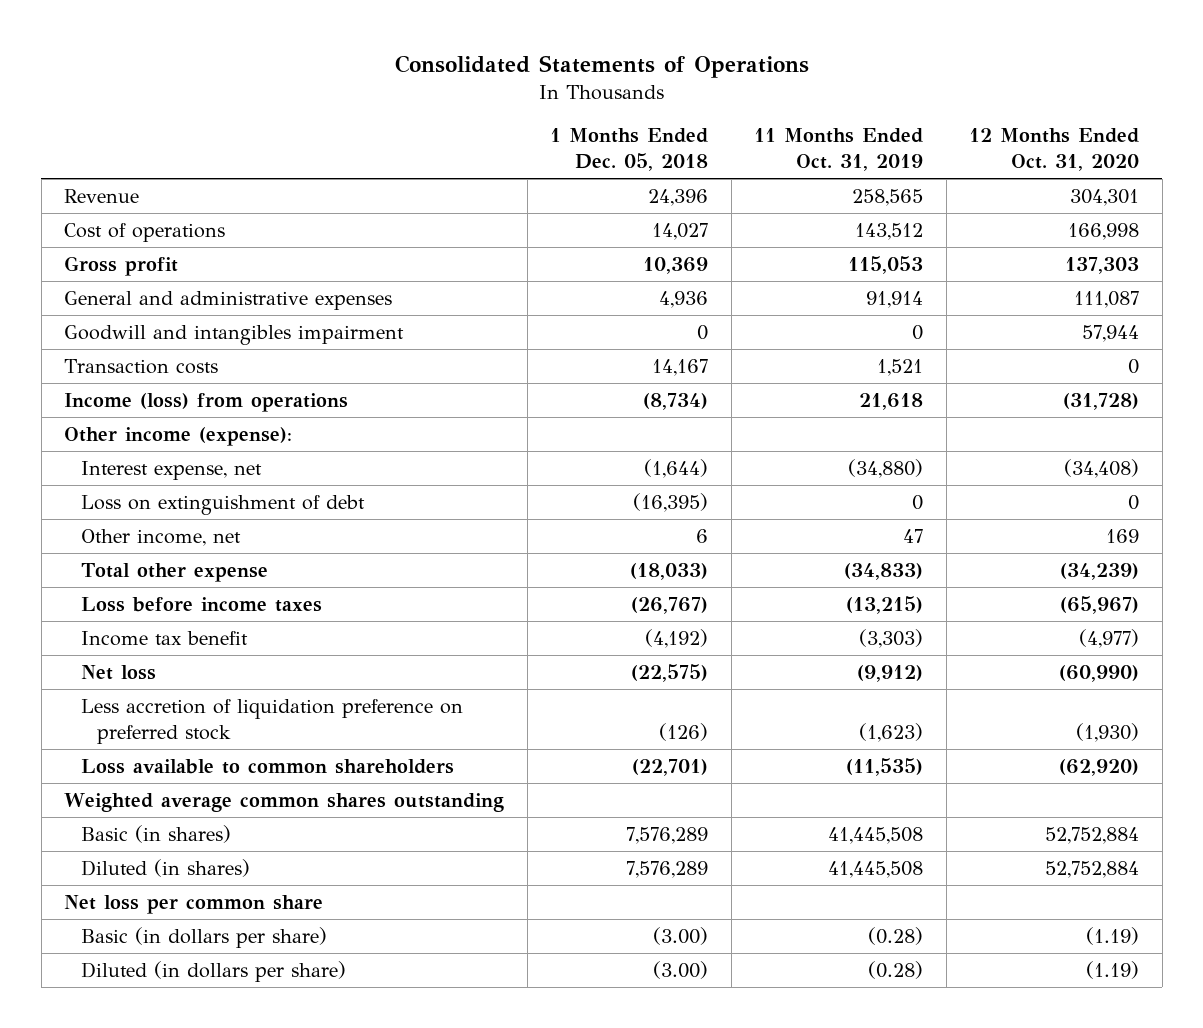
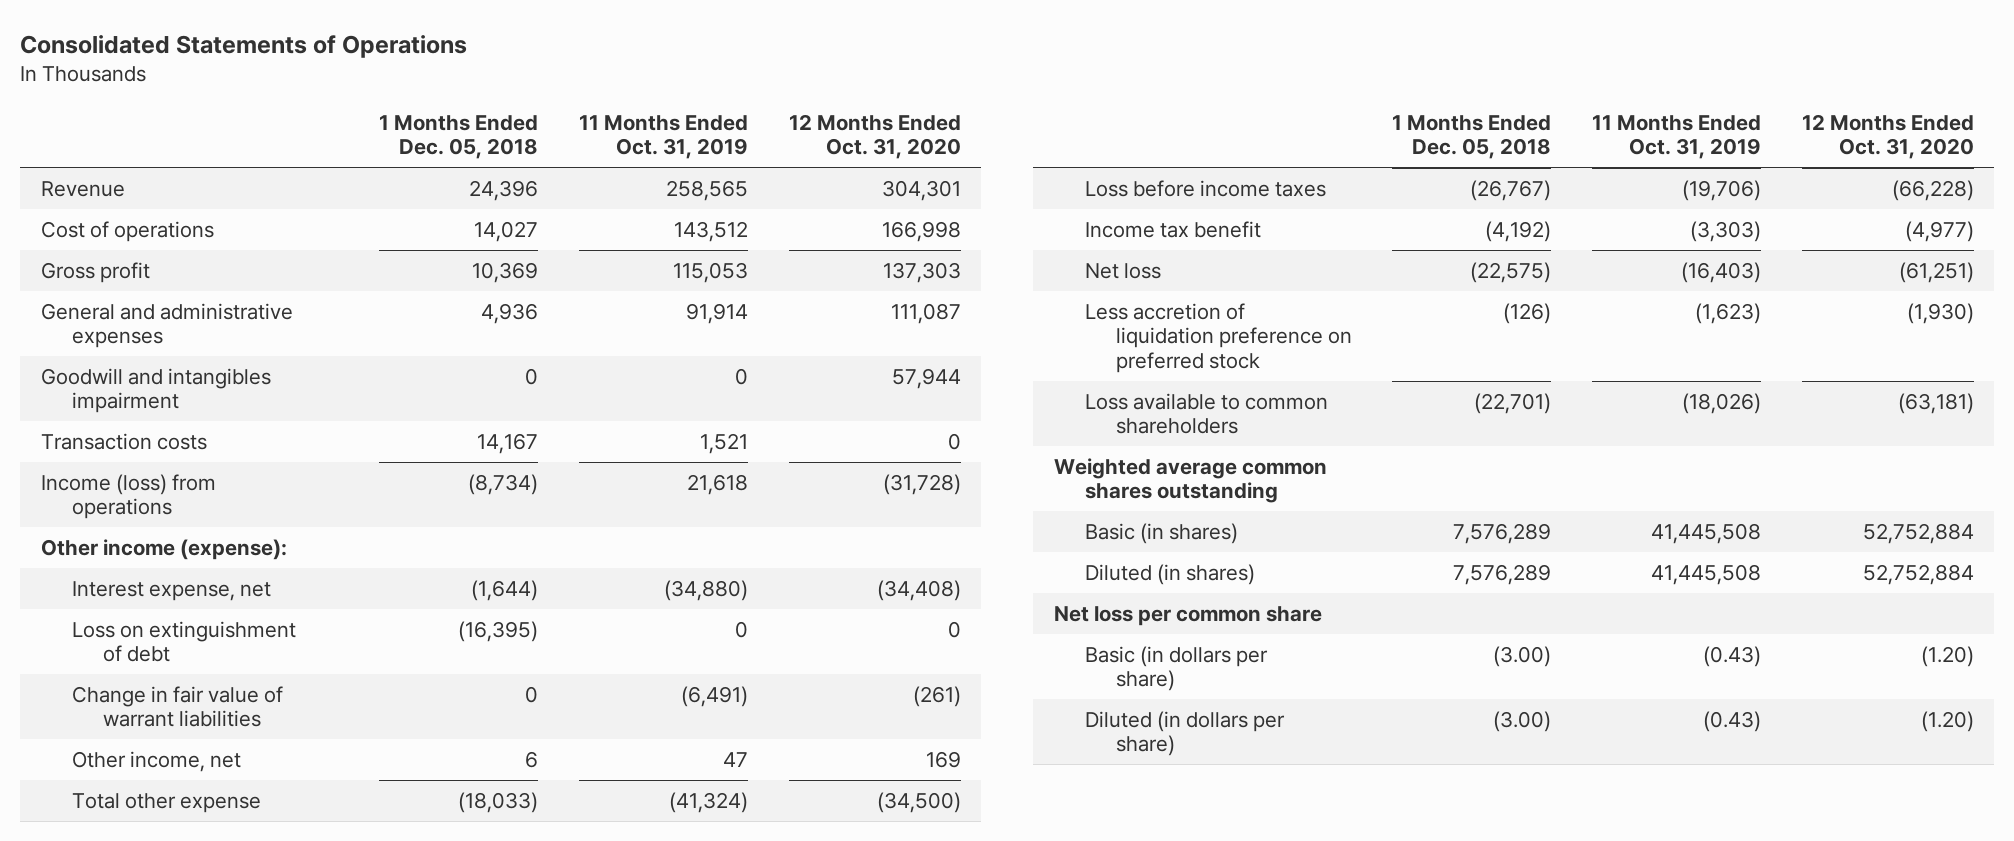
none -> [71,685,283,728] Change in fair value of warrant liabilities
[844,562,924,580] (34,833) -> [669,791,749,813] (41,324)
[1060,562,1140,580] (34,239) -> [876,791,961,813] (34,500)
[846,595,924,614] (13,215) -> [1681,179,1761,201] (19,706)
[1060,595,1140,614] (65,967) -> [1891,179,1974,201] (66,228)
[857,664,924,682] (9,912) -> [1680,261,1761,283] (16,403)
[1059,664,1140,682] (60,990) -> [1898,261,1974,283] (61,251)
[846,757,924,776] (11,535) -> [1681,392,1761,414] (18,026)
[1059,758,1140,776] (62,920) -> [1897,392,1974,414] (63,181)
[868,926,924,945] (0.28) -> [1702,645,1761,667] (0.43)
[1086,926,1140,945] (1.19) -> [1920,645,1974,667] (1.20)
[868,960,924,979] (0.28) -> [1702,710,1761,732] (0.43)
[1086,960,1140,979] (1.19) -> [1920,710,1974,732] (1.20)

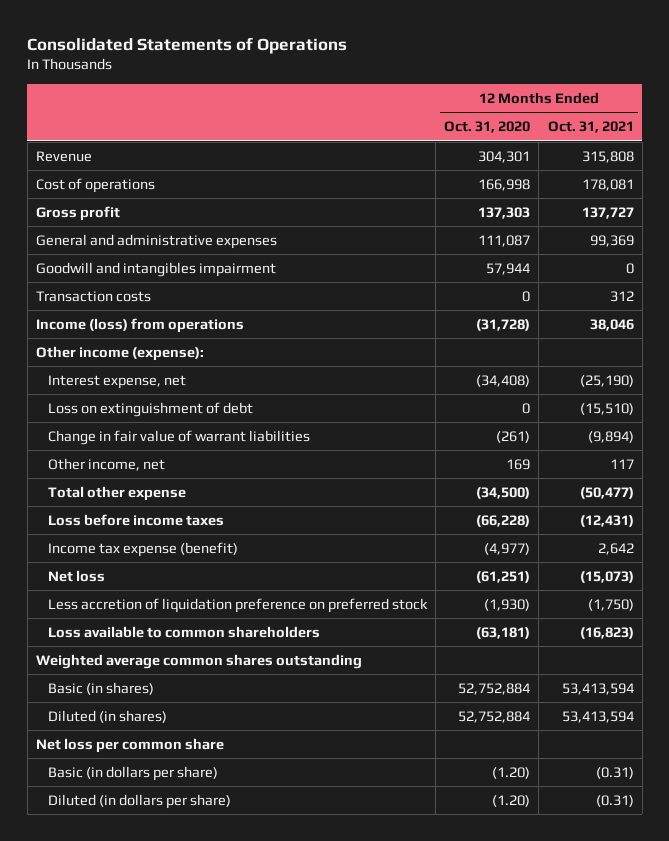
[379,114,539,160] 1 Months Ended Dec. 05, 2018 -> none
[579,114,749,160] 11 Months Ended Oct. 31, 2019 -> none
none -> [547,121,634,134] Oct. 31, 2021
[1084,220,1261,238] Income tax benefit -> [47,541,238,557] Income tax expense (benefit)

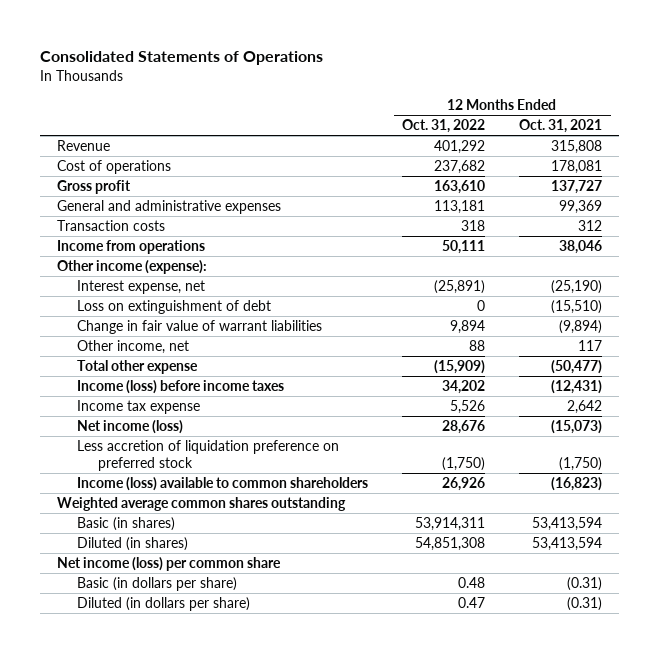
[444,121,531,134] Oct. 31, 2020 -> none
none -> [402,119,486,134] Oct. 31, 2022
[35,261,276,277] Goodwill and intangibles impairment -> none
[35,317,244,333] Income (loss) from operations -> [56,240,205,255] Income from operations
[47,513,224,526] Loss before income taxes -> [77,380,285,395] Income (loss) before income taxes
[47,541,238,557] Income tax expense (benefit) -> [77,400,201,415] Income tax expense
[47,569,105,582] Net loss -> [77,420,184,435] Net income (loss)
[47,625,320,638] Loss available to common shareholders -> [77,477,369,492] Income (loss) available to common shareholders
[35,737,224,753] Net loss per common share -> [56,557,281,572] Net income (loss) per common share

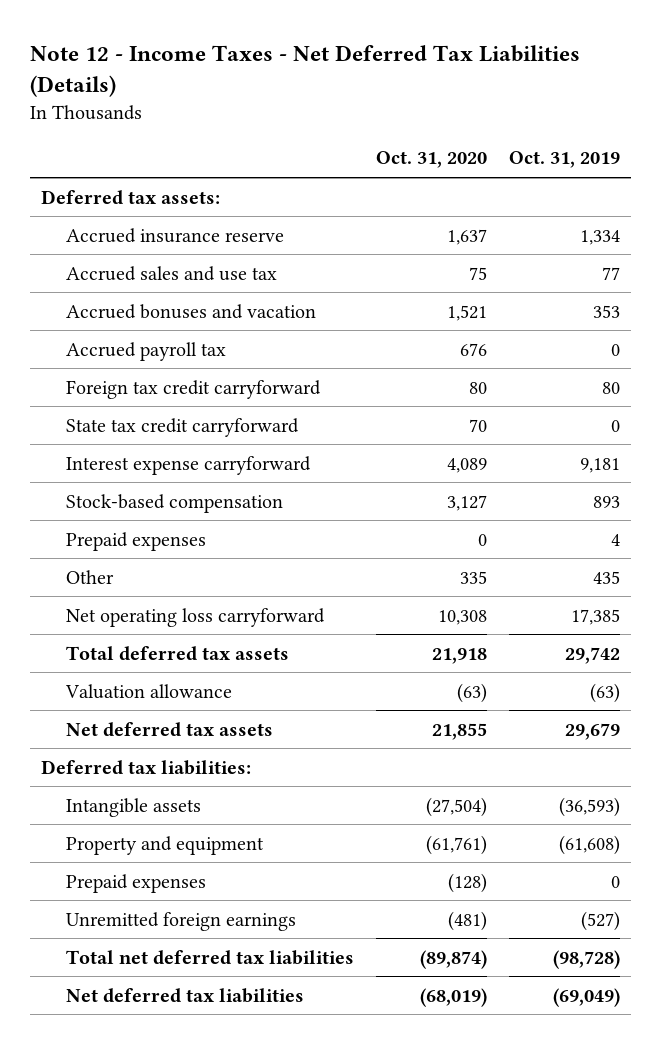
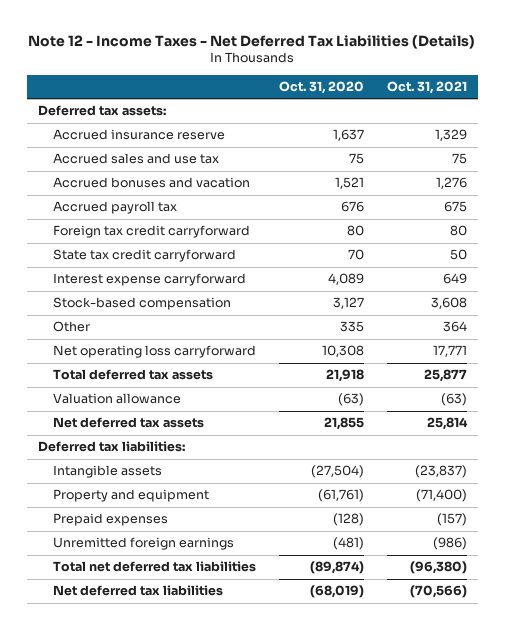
[508,151,620,169] Oct. 31, 2019 -> none
none -> [386,80,467,94] Oct. 31, 2021
[66,531,207,551] Prepaid expenses -> none

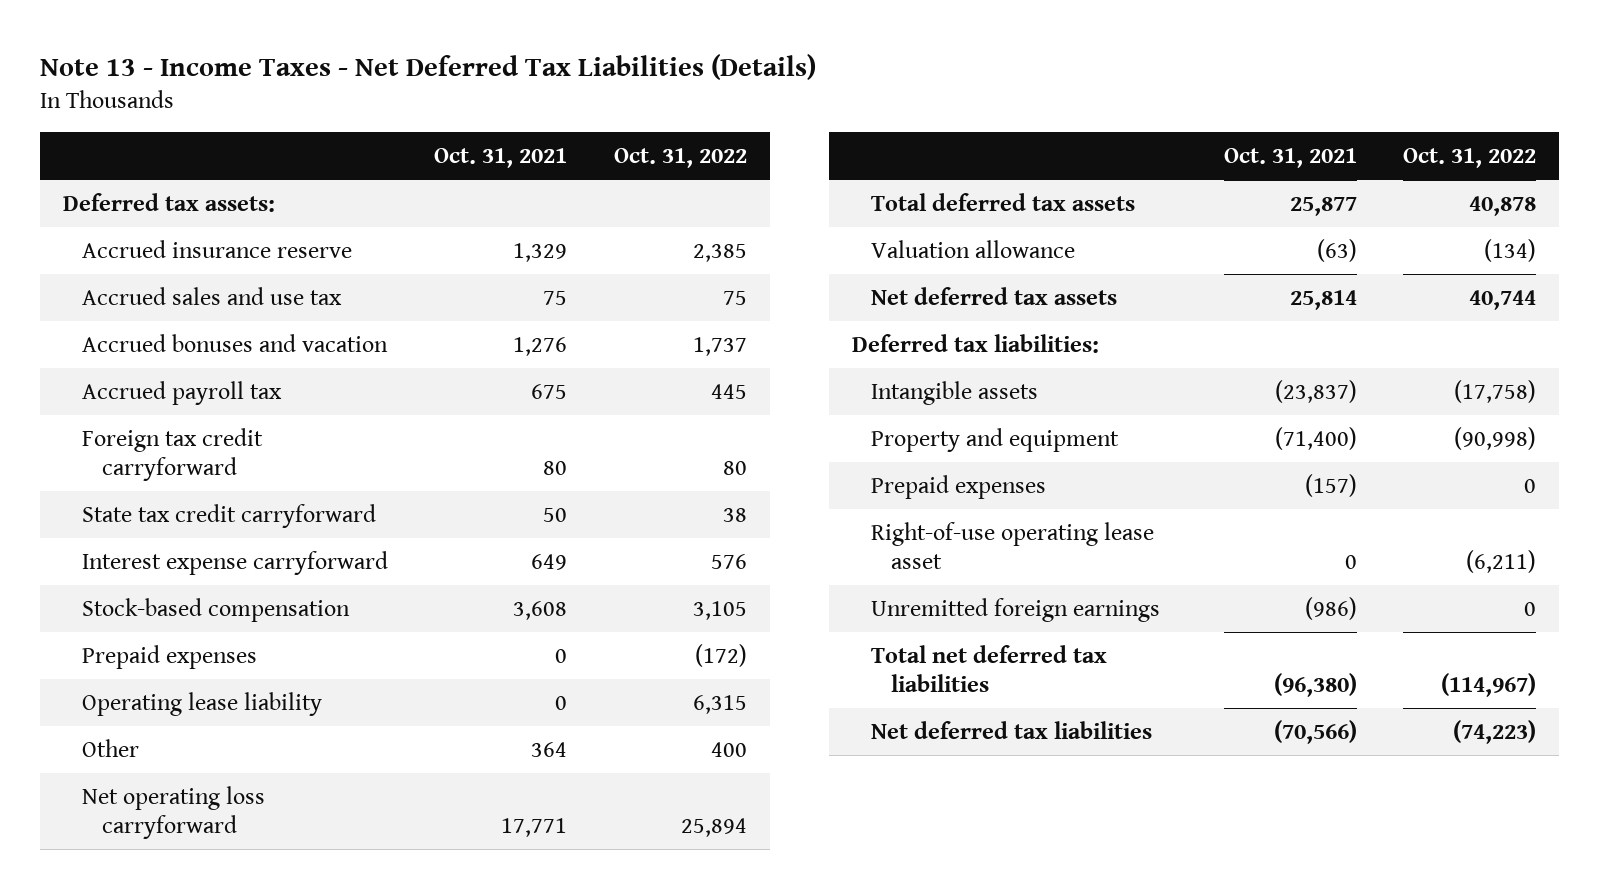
[28,34,476,49] Note 12 - Income Taxes - Net Deferred Tax Liabilities (Details) -> [39,54,816,81] Note 13 - Income Taxes - Net Deferred Tax Liabilities (Details)
[279,80,365,94] Oct. 31, 2020 -> none
none -> [613,148,747,169] Oct. 31, 2022
none -> [82,644,258,669] Prepaid expenses
none -> [82,691,323,716] Operating lease liability
none -> [871,521,1155,569] Right-of-use operating lease asset

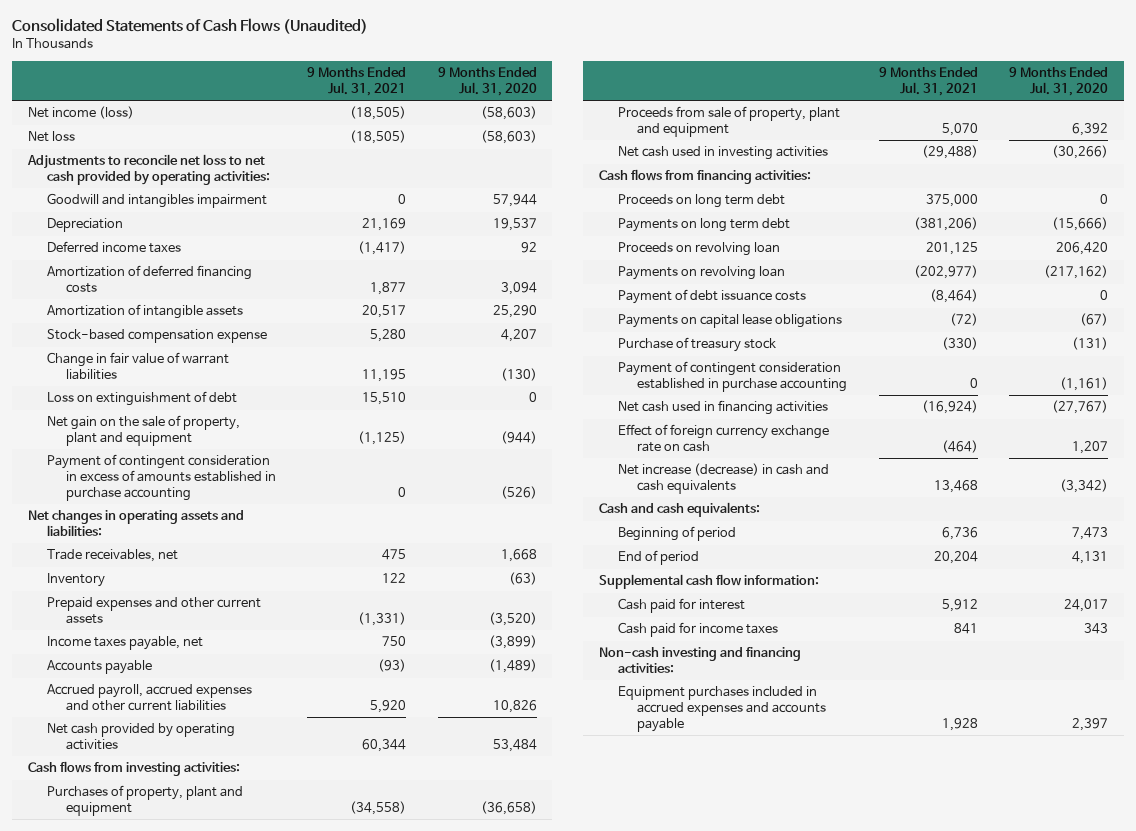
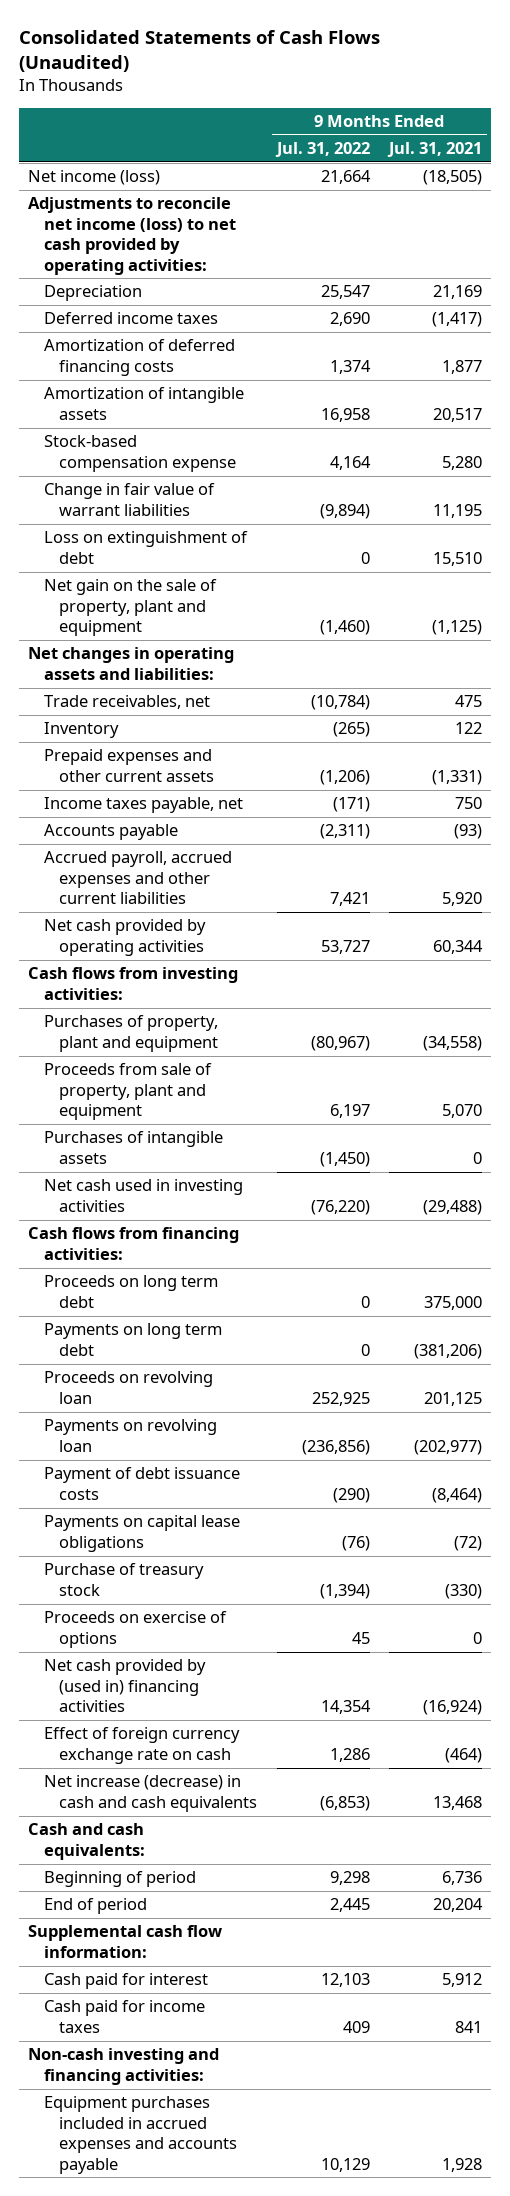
[437,67,537,96] 9 Months Ended Jul. 31, 2020 -> none
none -> [274,142,370,158] Jul. 31, 2022
[27,131,75,143] Net loss -> none
[46,193,267,209] Goodwill and intangibles impairment -> none
[26,154,270,185] Adjustments to reconcile net loss to net cash provided by operating activities: -> [28,197,236,275] Adjustments to reconcile net income (loss) to net cash provided by operating activities:
[46,454,276,501] Payment of contingent consideration in excess of amounts established in purchase accounting -> none
none -> [43,1131,223,1164] Purchases of intangible assets
[618,361,848,392] Payment of contingent consideration established in purchase accounting -> none
none -> [43,1611,227,1648] Proceeds on exercise of options
[618,400,829,416] Net cash used in financing activities -> [43,1659,206,1713] Net cash provided by (used in) financing activities

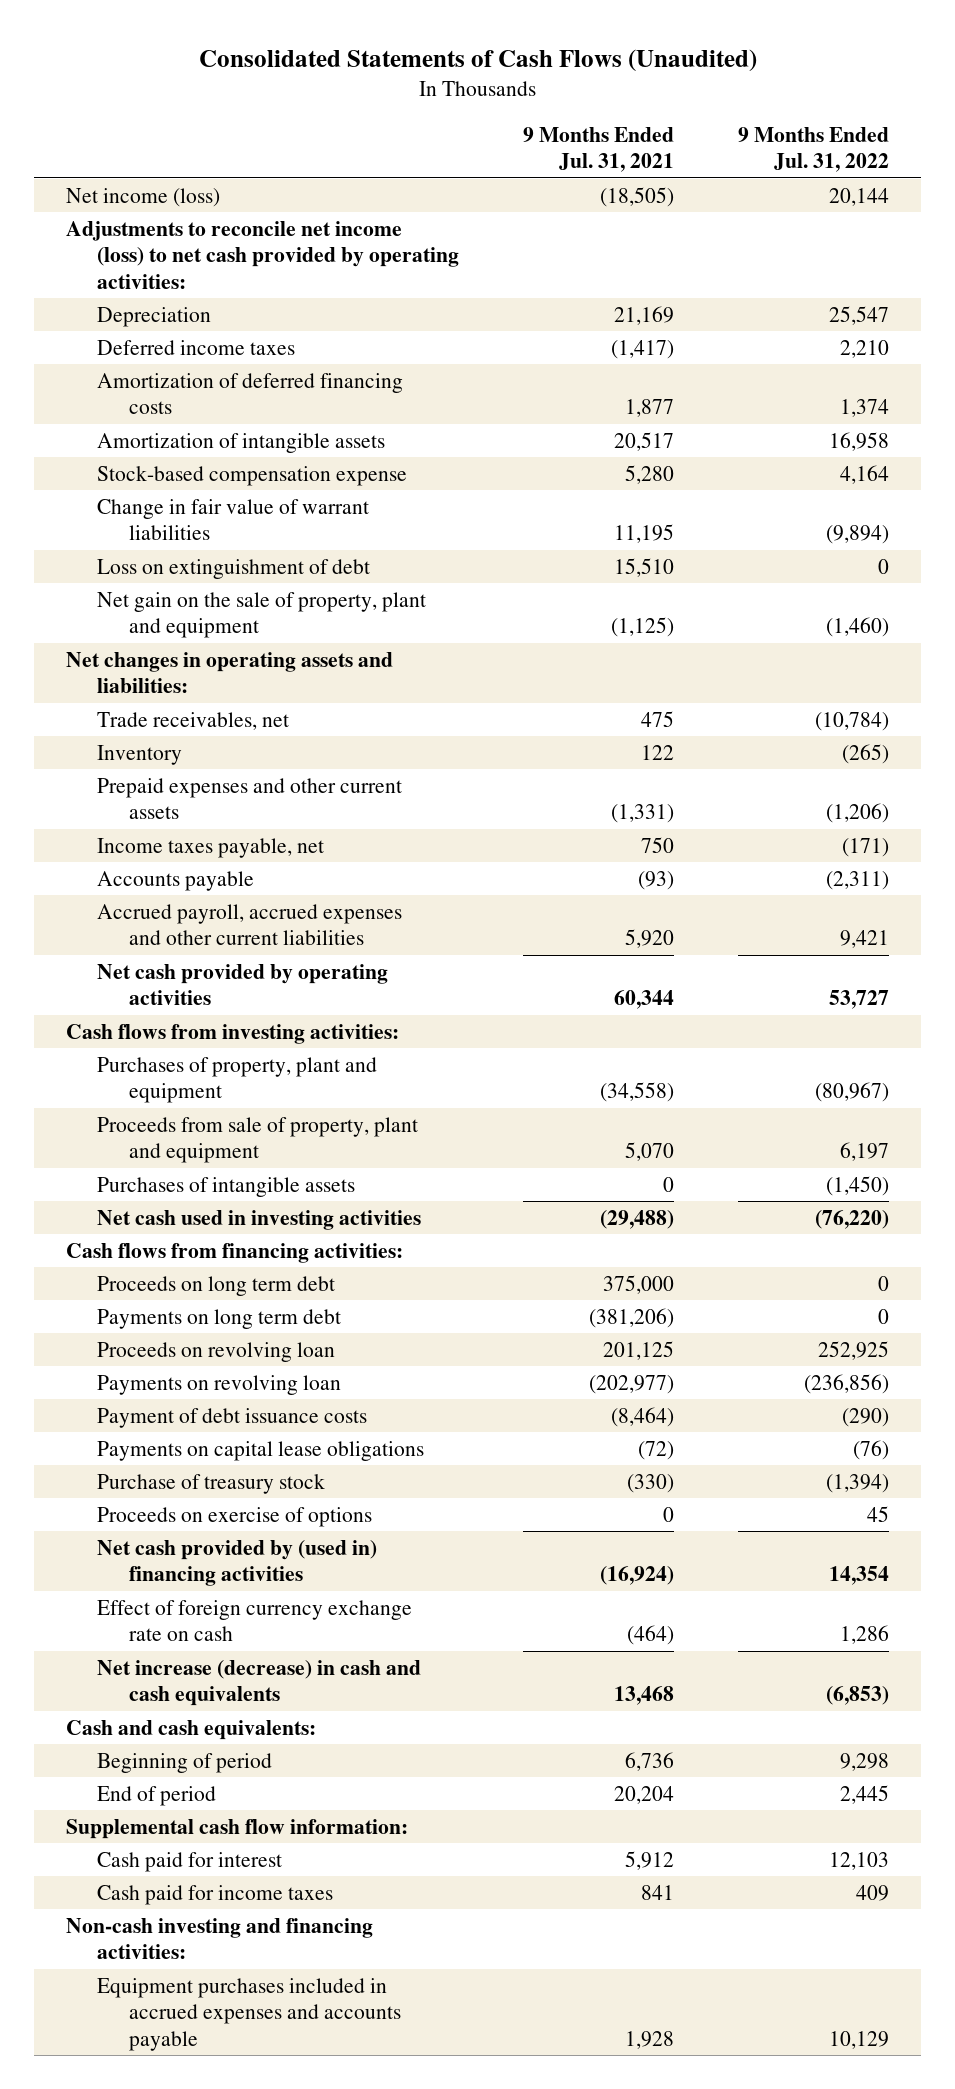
[320,170,371,185] 21,664 -> [829,187,890,206] 20,144
[329,312,370,327] 2,690 -> [840,339,890,358] 2,210
[329,892,370,907] 7,421 -> [840,930,890,949] 9,421

